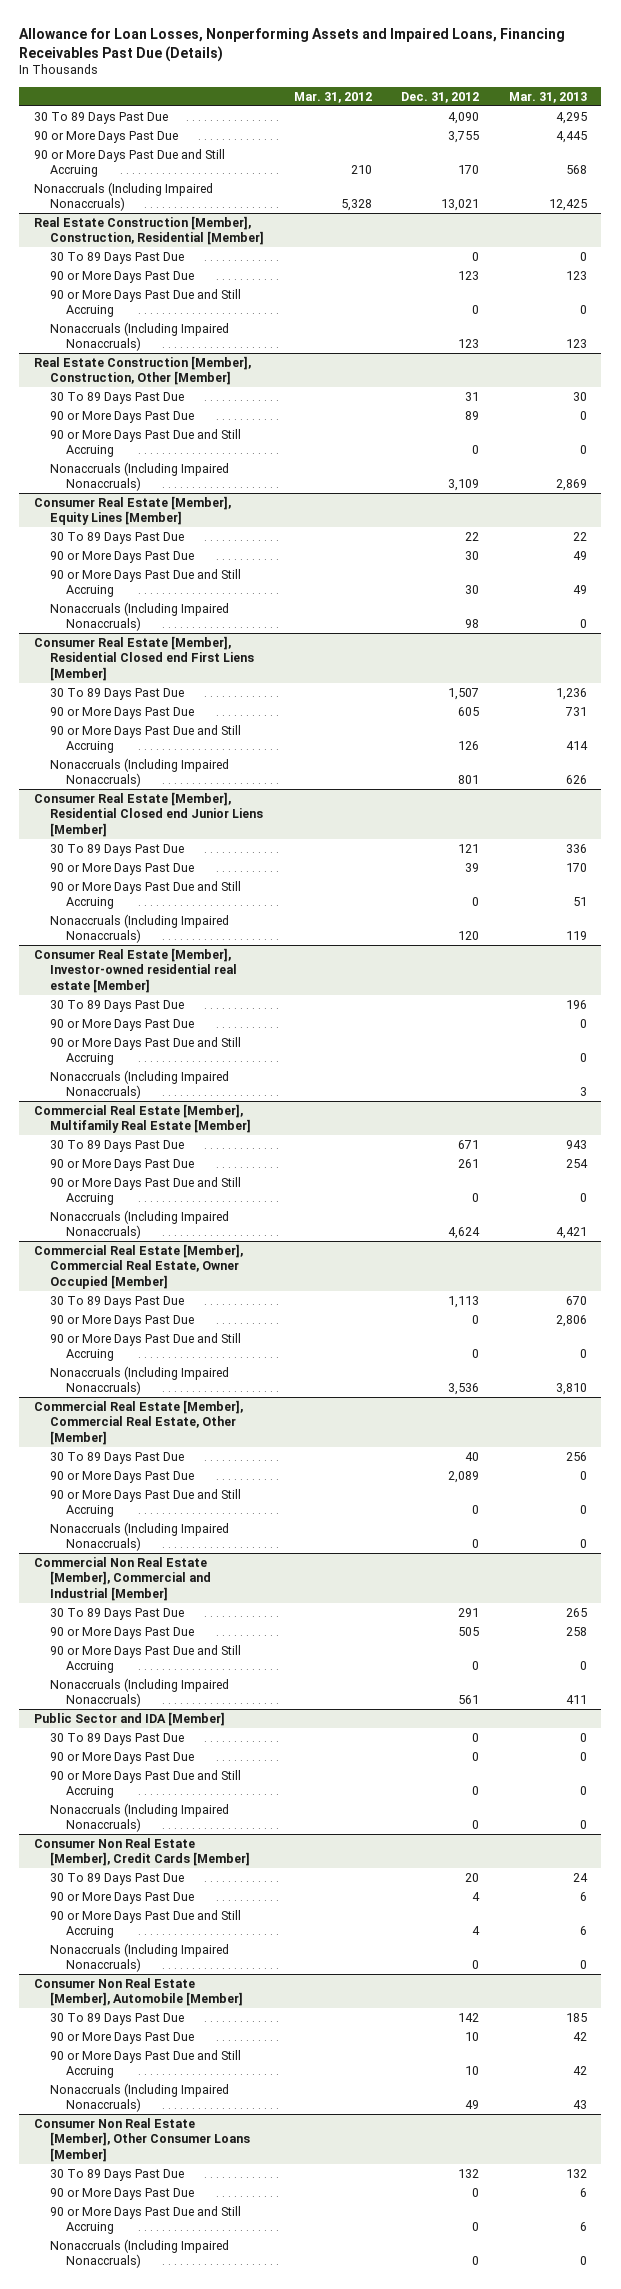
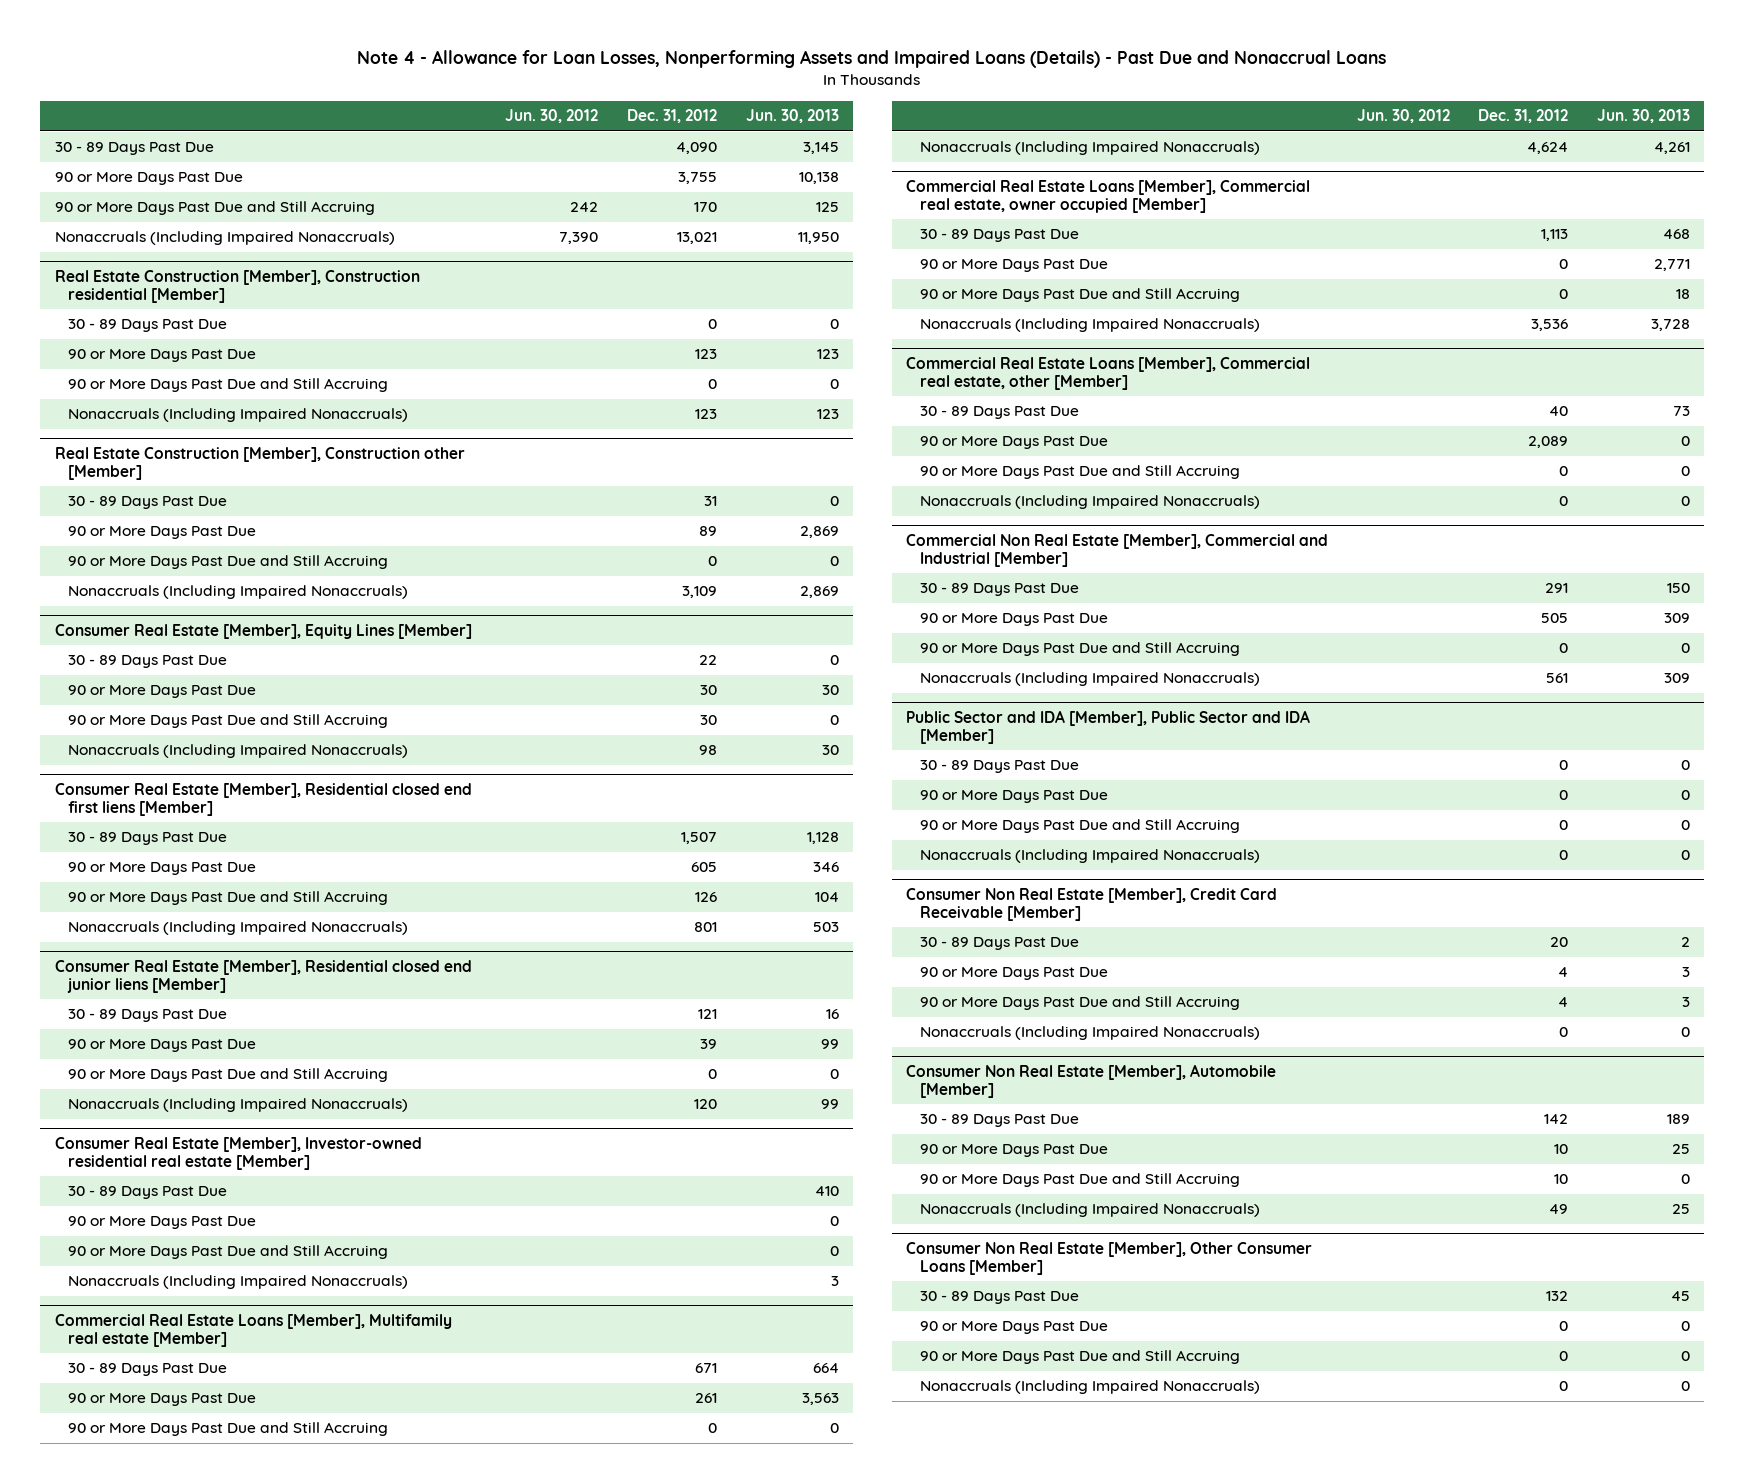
[19,27,566,62] Allowance for Loan Losses, Nonperforming Assets and Impaired Loans, Financing Receivables Past Due (Details) -> [357,50,1387,69] Note 4 - Allowance for Loan Losses, Nonperforming Assets and Impaired Loans (Details) - Past Due and Nonaccrual Loans
[293,91,372,103] Mar. 31, 2012 -> none
[508,91,587,103] Mar. 31, 2013 -> none
none -> [505,109,599,124] Jun. 30, 2012
none -> [745,109,839,124] Jun. 30, 2013
[34,111,169,124] 30 To 89 Days Past Due -> [54,142,214,156] 30 - 89 Days Past Due
[34,215,265,246] Real Estate Construction [Member], Construction, Residential [Member] -> [54,269,420,303] Real Estate Construction [Member], Construction residential [Member]
[50,251,185,264] 30 To 89 Days Past Due -> [68,319,228,333] 30 - 89 Days Past Due
[34,355,252,386] Real Estate Construction [Member], Construction, Other [Member] -> [54,446,465,480] Real Estate Construction [Member], Construction other [Member]
[50,391,185,404] 30 To 89 Days Past Due -> [68,496,228,510] 30 - 89 Days Past Due
[50,531,185,544] 30 To 89 Days Past Due -> [68,655,228,669] 30 - 89 Days Past Due
[34,635,255,682] Consumer Real Estate [Member], Residential Closed end First Liens [Member] -> [54,782,472,816] Consumer Real Estate [Member], Residential closed end first liens [Member]
[50,687,185,700] 30 To 89 Days Past Due -> [68,832,228,846] 30 - 89 Days Past Due
[34,791,264,838] Consumer Real Estate [Member], Residential Closed end Junior Liens [Member] -> [54,959,472,993] Consumer Real Estate [Member], Residential closed end junior liens [Member]
[50,843,185,856] 30 To 89 Days Past Due -> [68,1009,228,1023] 30 - 89 Days Past Due
[50,999,185,1012] 30 To 89 Days Past Due -> [68,1186,228,1200] 30 - 89 Days Past Due
[34,1103,252,1134] Commercial Real Estate [Member], Multifamily Real Estate [Member] -> [54,1313,452,1347] Commercial Real Estate Loans [Member], Multifamily real estate [Member]
[50,1139,185,1152] 30 To 89 Days Past Due -> [68,1363,228,1377] 30 - 89 Days Past Due
[34,1243,244,1290] Commercial Real Estate [Member], Commercial Real Estate, Owner Occupied [Member] -> [905,179,1310,213] Commercial Real Estate Loans [Member], Commercial real estate, owner occupied [Member]
[50,1295,185,1308] 30 To 89 Days Past Due -> [919,229,1079,243] 30 - 89 Days Past Due
[34,1399,244,1446] Commercial Real Estate [Member], Commercial Real Estate, Other [Member] -> [905,356,1310,390] Commercial Real Estate Loans [Member], Commercial real estate, other [Member]
[50,1451,185,1464] 30 To 89 Days Past Due -> [919,406,1079,420] 30 - 89 Days Past Due
[50,1607,185,1620] 30 To 89 Days Past Due -> [919,583,1079,597] 30 - 89 Days Past Due
[34,1711,226,1726] Public Sector and IDA [Member] -> [905,709,1310,744] Public Sector and IDA [Member], Public Sector and IDA [Member]
[50,1732,185,1745] 30 To 89 Days Past Due -> [919,760,1079,774] 30 - 89 Days Past Due
[34,1837,251,1867] Consumer Non Real Estate [Member], Credit Cards [Member] -> [905,887,1277,921] Consumer Non Real Estate [Member], Credit Card Receivable [Member]
[50,1872,185,1885] 30 To 89 Days Past Due -> [919,937,1079,951] 30 - 89 Days Past Due
[50,2012,185,2025] 30 To 89 Days Past Due -> [919,1114,1079,1128] 30 - 89 Days Past Due
[50,2168,185,2181] 30 To 89 Days Past Due -> [919,1291,1079,1305] 30 - 89 Days Past Due

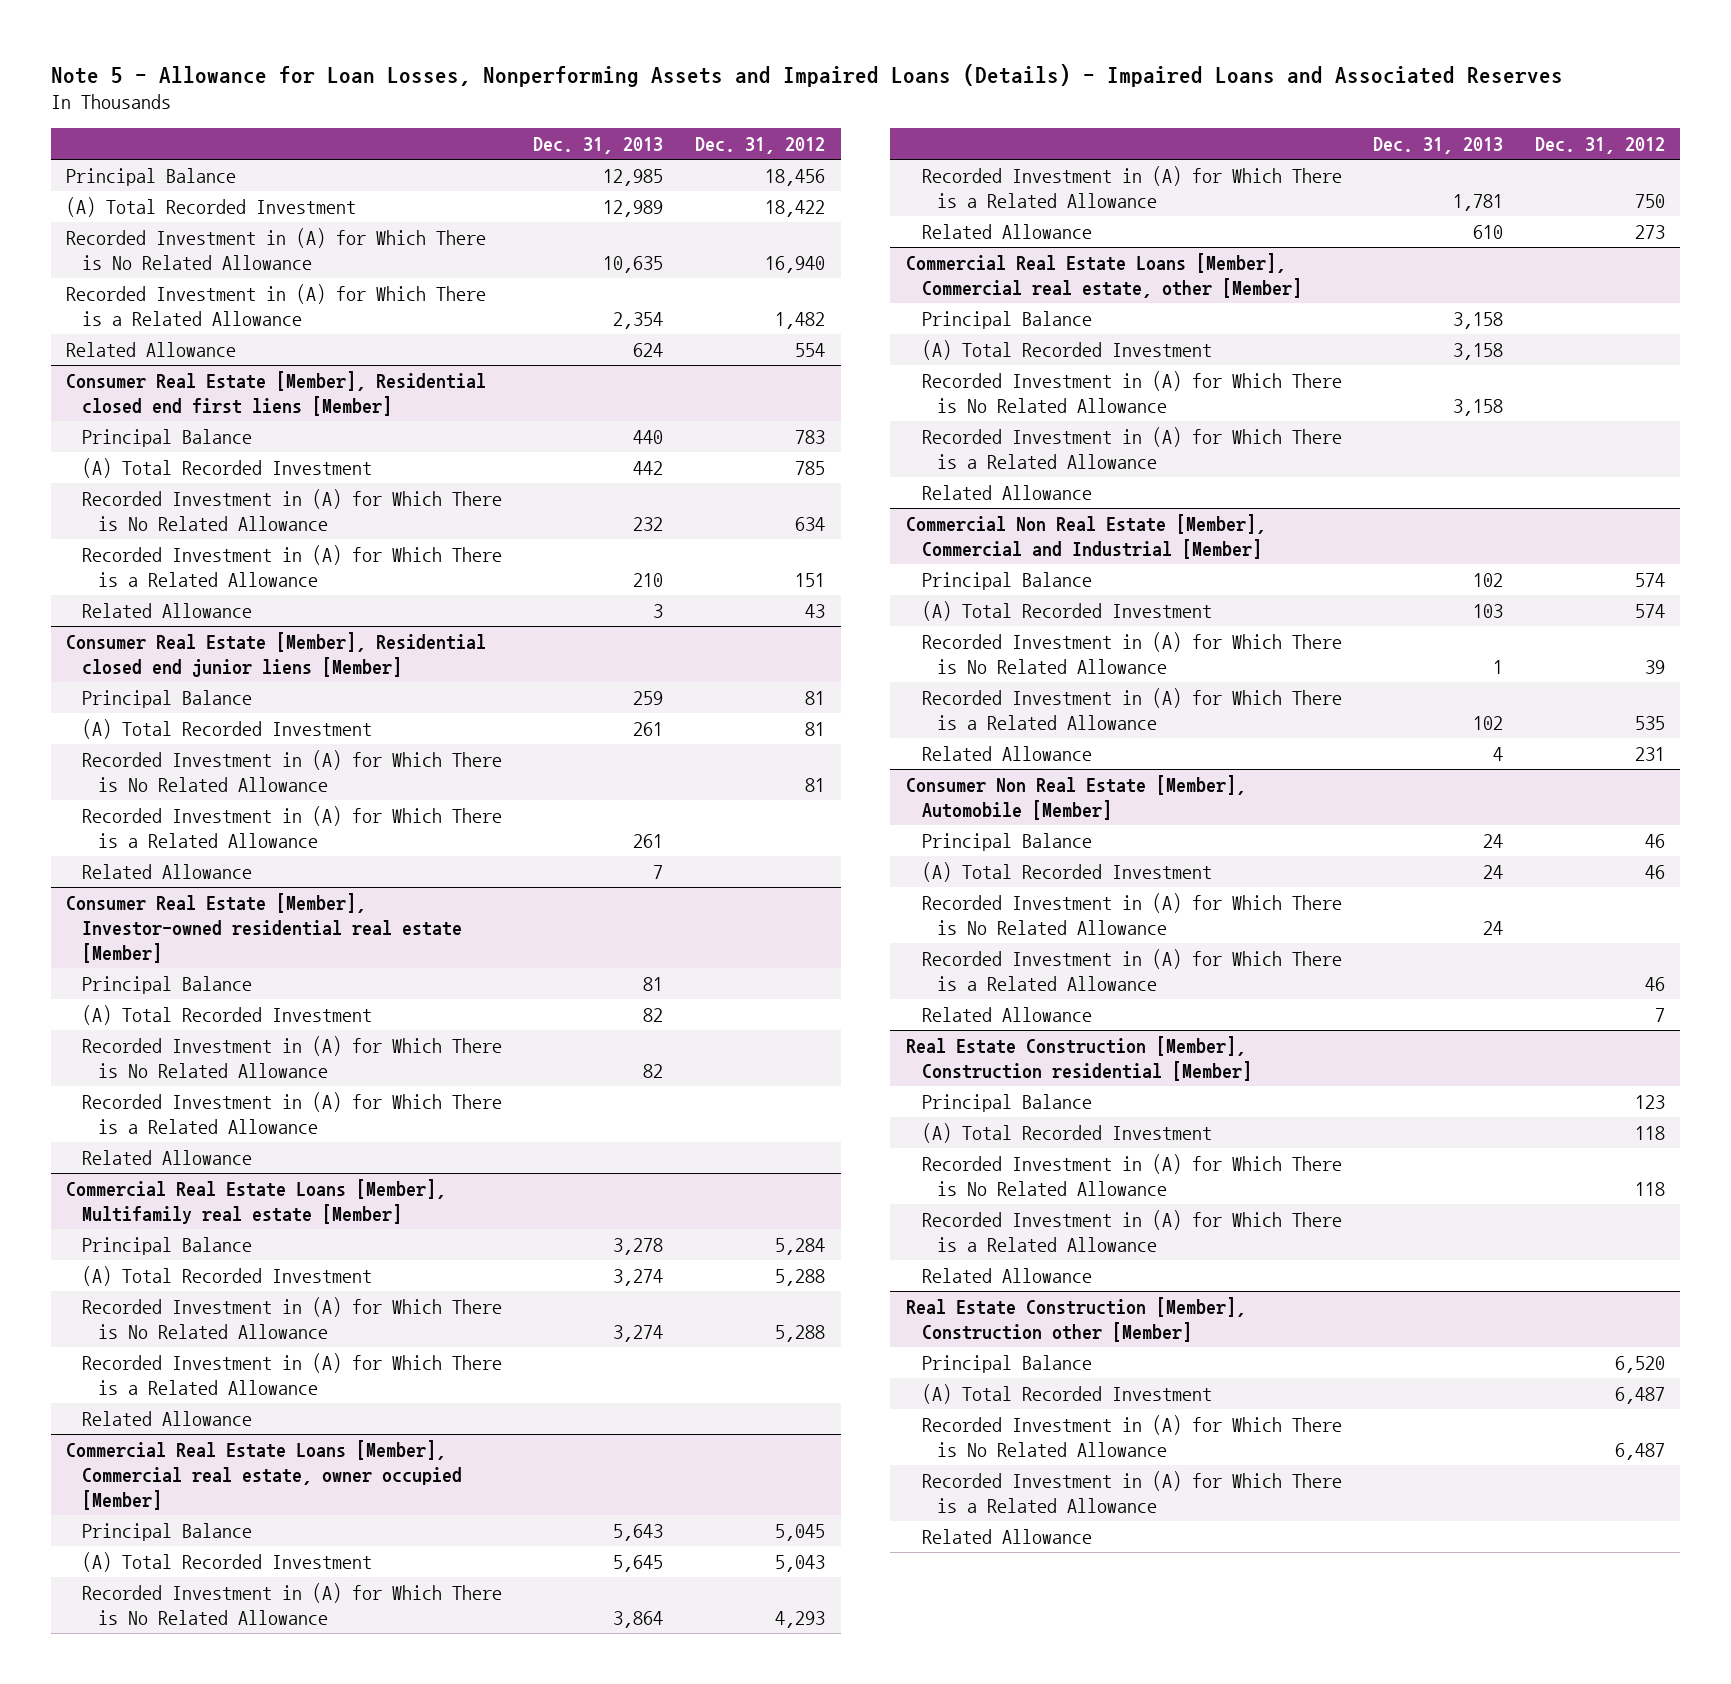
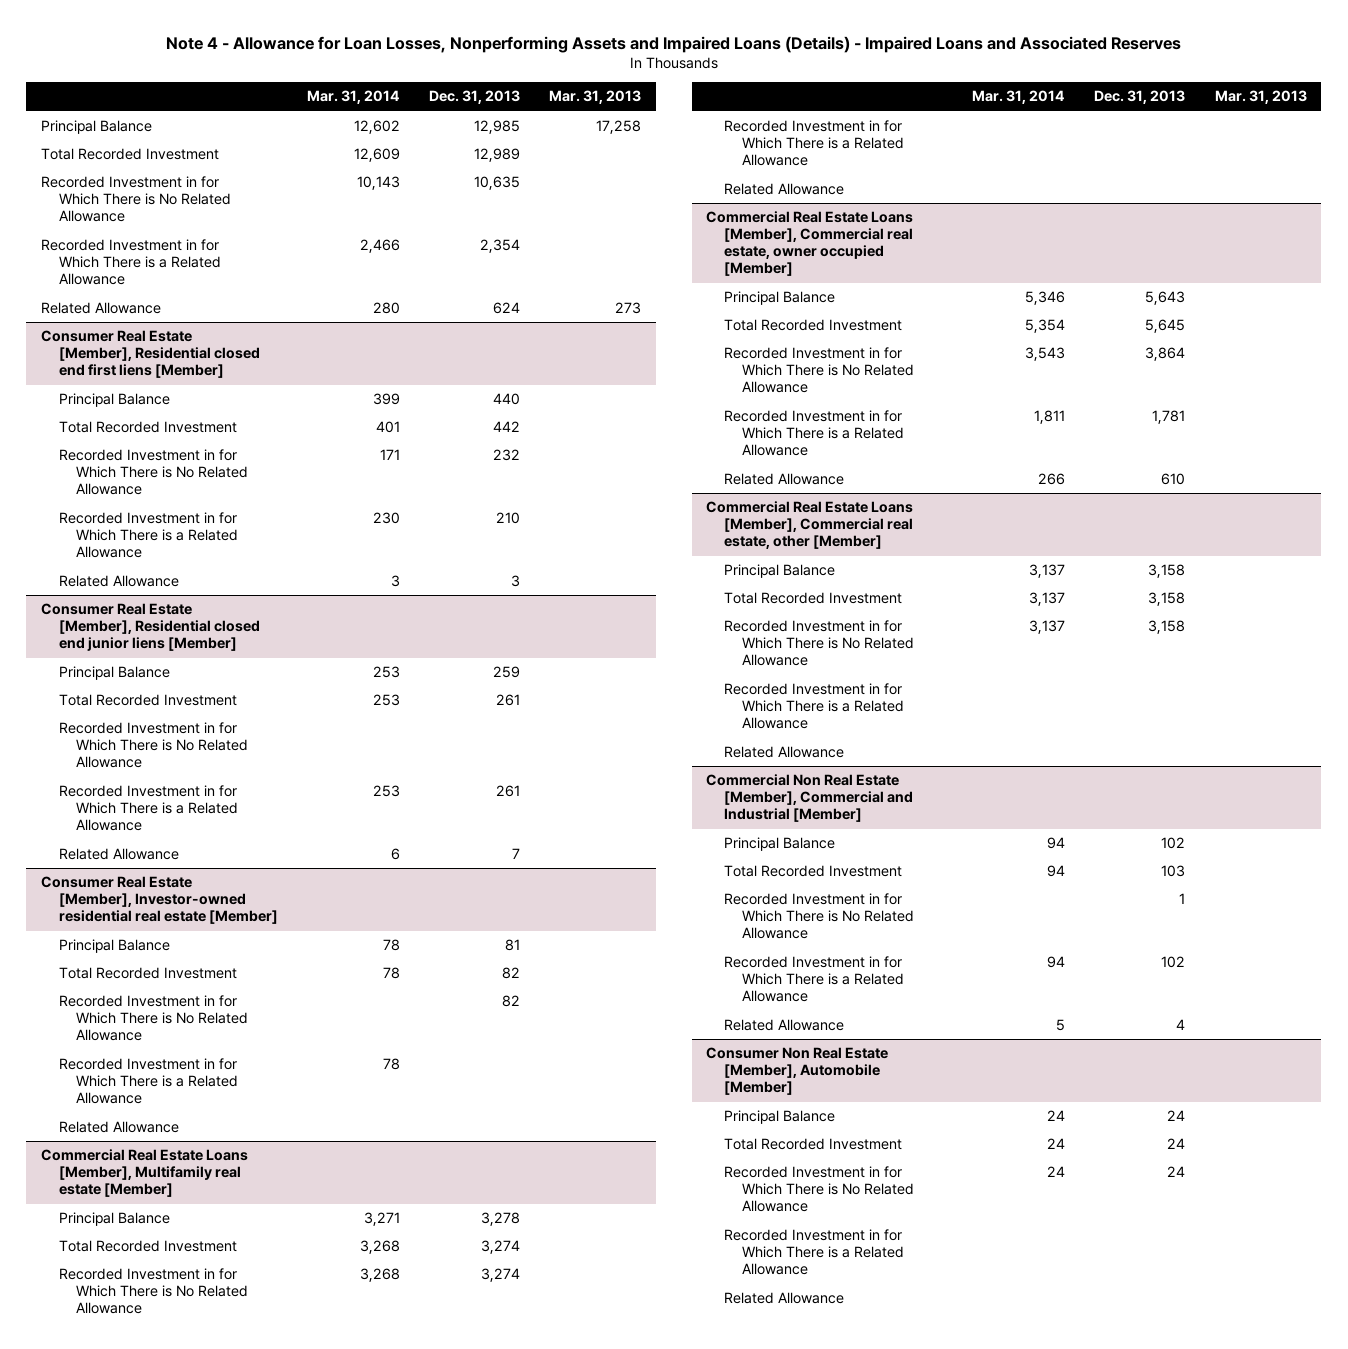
[50,63,1563,87] Note 5 - Allowance for Loan Losses, Nonperforming Assets and Impaired Loans (Details) - Impaired Loans and Associated Reserves -> [165,35,1181,53] Note 4 - Allowance for Loan Losses, Nonperforming Assets and Impaired Loans (Details) - Impaired Loans and Associated Reserves
[694,137,825,155] Dec. 31, 2012 -> none
none -> [306,90,400,105] Mar. 31, 2014
none -> [549,90,642,105] Mar. 31, 2013
[66,196,357,217] (A) Total Recorded Investment -> [40,148,219,161] Total Recorded Investment
[66,227,487,271] Recorded Investment in (A) for Which There is No Related Allowance -> [40,176,231,223] Recorded Investment in for Which There is No Related Allowance
[66,283,487,327] Recorded Investment in (A) for Which There is a Related Allowance -> [40,239,221,286] Recorded Investment in for Which There is a Related Allowance
[82,457,373,478] (A) Total Recorded Investment -> [58,421,237,434] Total Recorded Investment
[82,488,503,532] Recorded Investment in (A) for Which There is No Related Allowance -> [58,449,249,496] Recorded Investment in for Which There is No Related Allowance
[82,544,503,588] Recorded Investment in (A) for Which There is a Related Allowance -> [58,512,239,559] Recorded Investment in for Which There is a Related Allowance
[82,718,373,739] (A) Total Recorded Investment -> [58,694,237,707] Total Recorded Investment
[82,749,503,793] Recorded Investment in (A) for Which There is No Related Allowance -> [58,722,249,769] Recorded Investment in for Which There is No Related Allowance
[82,805,503,849] Recorded Investment in (A) for Which There is a Related Allowance -> [58,785,239,832] Recorded Investment in for Which There is a Related Allowance
[82,1004,373,1025] (A) Total Recorded Investment -> [58,967,237,980] Total Recorded Investment
[82,1035,503,1079] Recorded Investment in (A) for Which There is No Related Allowance -> [58,995,249,1042] Recorded Investment in for Which There is No Related Allowance
[82,1091,503,1135] Recorded Investment in (A) for Which There is a Related Allowance -> [58,1058,239,1105] Recorded Investment in for Which There is a Related Allowance
[82,1265,373,1286] (A) Total Recorded Investment -> [58,1240,237,1253] Total Recorded Investment
[82,1296,503,1340] Recorded Investment in (A) for Which There is No Related Allowance -> [58,1268,249,1315] Recorded Investment in for Which There is No Related Allowance
[82,1352,503,1396] Recorded Investment in (A) for Which There is a Related Allowance -> [724,120,904,167] Recorded Investment in for Which There is a Related Allowance
[82,1551,373,1572] (A) Total Recorded Investment -> [724,319,903,332] Total Recorded Investment
[82,1582,503,1626] Recorded Investment in (A) for Which There is No Related Allowance -> [724,347,914,394] Recorded Investment in for Which There is No Related Allowance
[921,165,1342,209] Recorded Investment in (A) for Which There is a Related Allowance -> [724,410,904,457] Recorded Investment in for Which There is a Related Allowance
[921,339,1212,360] (A) Total Recorded Investment -> [724,592,903,605] Total Recorded Investment
[921,370,1342,414] Recorded Investment in (A) for Which There is No Related Allowance -> [724,620,914,667] Recorded Investment in for Which There is No Related Allowance
[921,426,1342,470] Recorded Investment in (A) for Which There is a Related Allowance -> [724,683,904,730] Recorded Investment in for Which There is a Related Allowance
[921,600,1212,621] (A) Total Recorded Investment -> [724,865,903,878] Total Recorded Investment
[921,631,1342,675] Recorded Investment in (A) for Which There is No Related Allowance -> [724,893,914,940] Recorded Investment in for Which There is No Related Allowance
[921,687,1342,731] Recorded Investment in (A) for Which There is a Related Allowance -> [724,956,904,1003] Recorded Investment in for Which There is a Related Allowance
[921,1006,1092,1022] Related Allowance -> none
[906,1035,1252,1082] Real Estate Construction [Member], Construction residential [Member] -> none
[921,1093,1092,1112] Principal Balance -> none
[921,1122,1212,1143] (A) Total Recorded Investment -> none
[921,1153,1342,1197] Recorded Investment in (A) for Which There is No Related Allowance -> none
[921,1209,1342,1253] Recorded Investment in (A) for Which There is a Related Allowance -> none
[921,1267,1092,1283] Related Allowance -> none
[906,1296,1247,1343] Real Estate Construction [Member], Construction other [Member] -> none
[921,1354,1092,1373] Principal Balance -> none
[921,1383,1212,1404] (A) Total Recorded Investment -> none
[921,1414,1342,1458] Recorded Investment in (A) for Which There is No Related Allowance -> none
[921,1470,1342,1514] Recorded Investment in (A) for Which There is a Related Allowance -> none
[921,861,1212,882] (A) Total Recorded Investment -> [724,1138,903,1151] Total Recorded Investment
[921,892,1342,936] Recorded Investment in (A) for Which There is No Related Allowance -> [724,1166,914,1213] Recorded Investment in for Which There is No Related Allowance
[921,948,1342,992] Recorded Investment in (A) for Which There is a Related Allowance -> [724,1229,904,1276] Recorded Investment in for Which There is a Related Allowance

